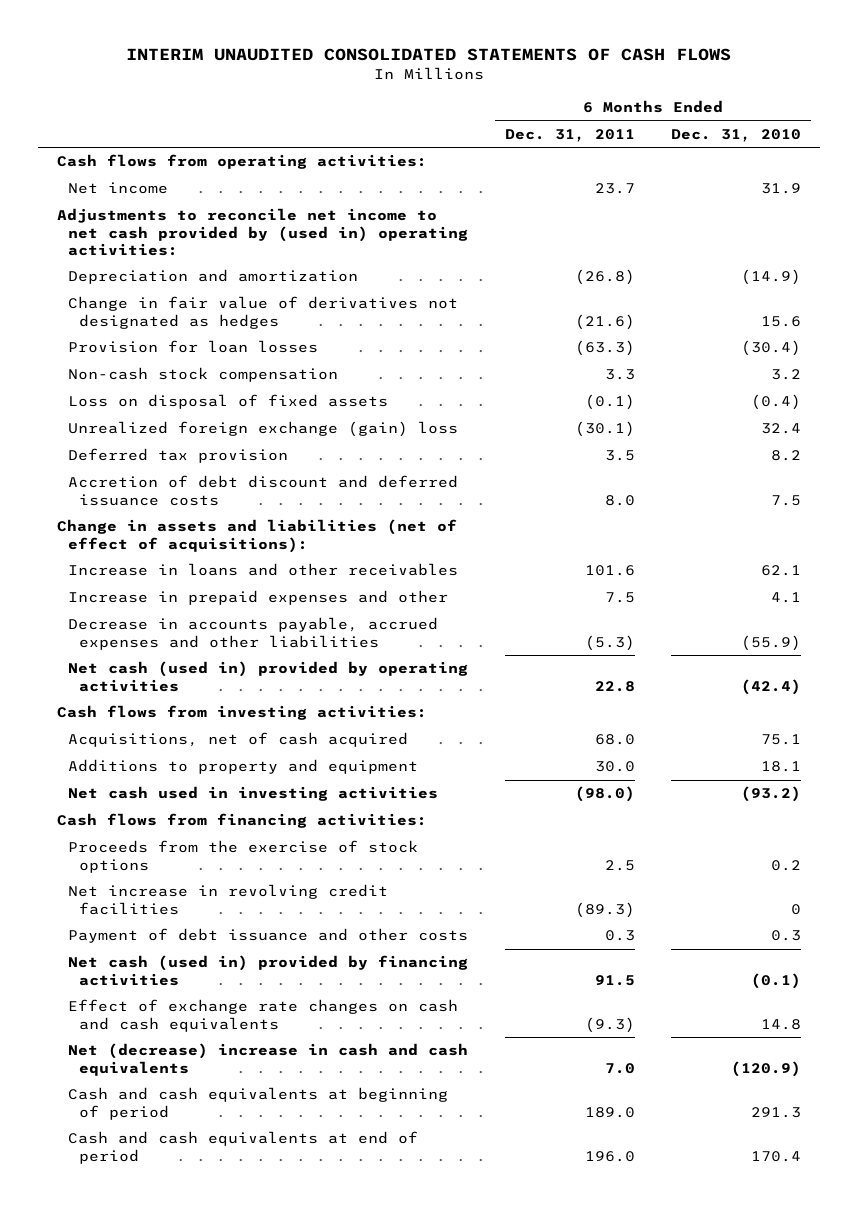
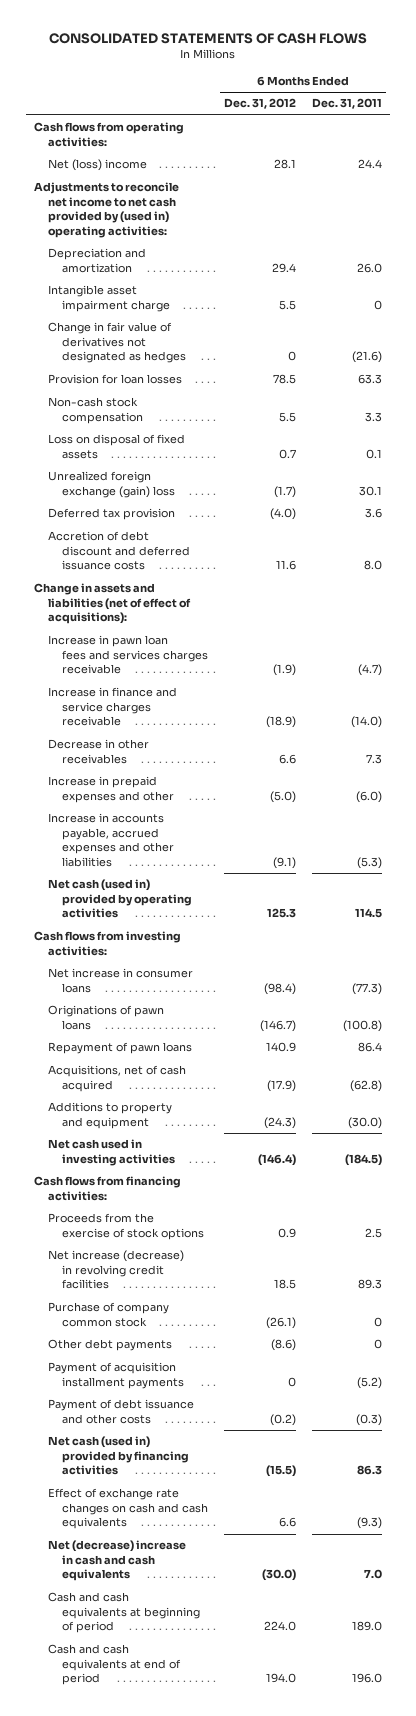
[126,48,732,62] INTERIM UNAUDITED CONSOLIDATED STATEMENTS OF CASH FLOWS -> [49,33,368,45] CONSOLIDATED STATEMENTS OF CASH FLOWS
[671,128,802,142] Dec. 31, 2010 -> none
none -> [224,98,297,110] Dec. 31, 2012
[67,182,168,195] Net income -> [47,159,147,172] Net (loss) income
[594,183,635,195] 23.7 -> [358,159,383,169] 24.4
[574,269,635,286] (26.8) -> [357,262,383,273] 26.0
none -> [47,285,170,312] Intangible asset impairment charge
[574,340,635,357] (63.3) -> [358,374,383,385] 63.3
[584,394,635,411] (0.1) -> [366,448,383,459] 0.1
[574,421,635,438] (30.1) -> [359,485,383,496] 30.1
[604,450,635,462] 3.5 -> [365,508,383,519] 3.6
none -> [47,635,208,675] Increase in pawn loan fees and services charges receivable
none -> [47,687,177,727] Increase in finance and service charges receivable
[67,563,458,577] Increase in loans and other receivables -> [47,739,149,764] Decrease in other receivables
[584,565,635,577] 101.6 -> [366,753,383,764] 7.3
[604,592,635,604] 7.5 -> [356,790,383,803] (6.0)
[67,617,438,650] Decrease in accounts payable, accrued expenses and other liabilities -> [47,813,174,867] Increase in accounts payable, accrued expenses and other liabilities
[594,680,635,692] 22.8 -> [355,908,383,919] 114.5
none -> [47,968,193,993] Net increase in consumer loans
none -> [47,1005,164,1030] Originations of pawn loans
none -> [47,1042,192,1055] Repayment of pawn loans
[594,734,635,746] 68.0 -> [350,1079,383,1092] (62.8)
[594,761,635,773] 30.0 -> [348,1116,383,1129] (30.0)
[574,786,635,803] (98.0) -> [345,1153,383,1166] (184.5)
[67,884,388,915] Net increase in revolving credit facilities -> [47,1250,184,1290] Net increase (decrease) in revolving credit facilities
[574,901,635,918] (89.3) -> [358,1279,383,1290] 89.3
none -> [47,1302,169,1327] Purchase of company common stock
none -> [47,1339,172,1352] Other debt payments
none -> [47,1362,184,1389] Payment of acquisition installment payments
[604,930,635,942] 0.3 -> [356,1413,383,1426] (0.3)
[594,974,635,986] 91.5 -> [357,1465,383,1476] 86.3

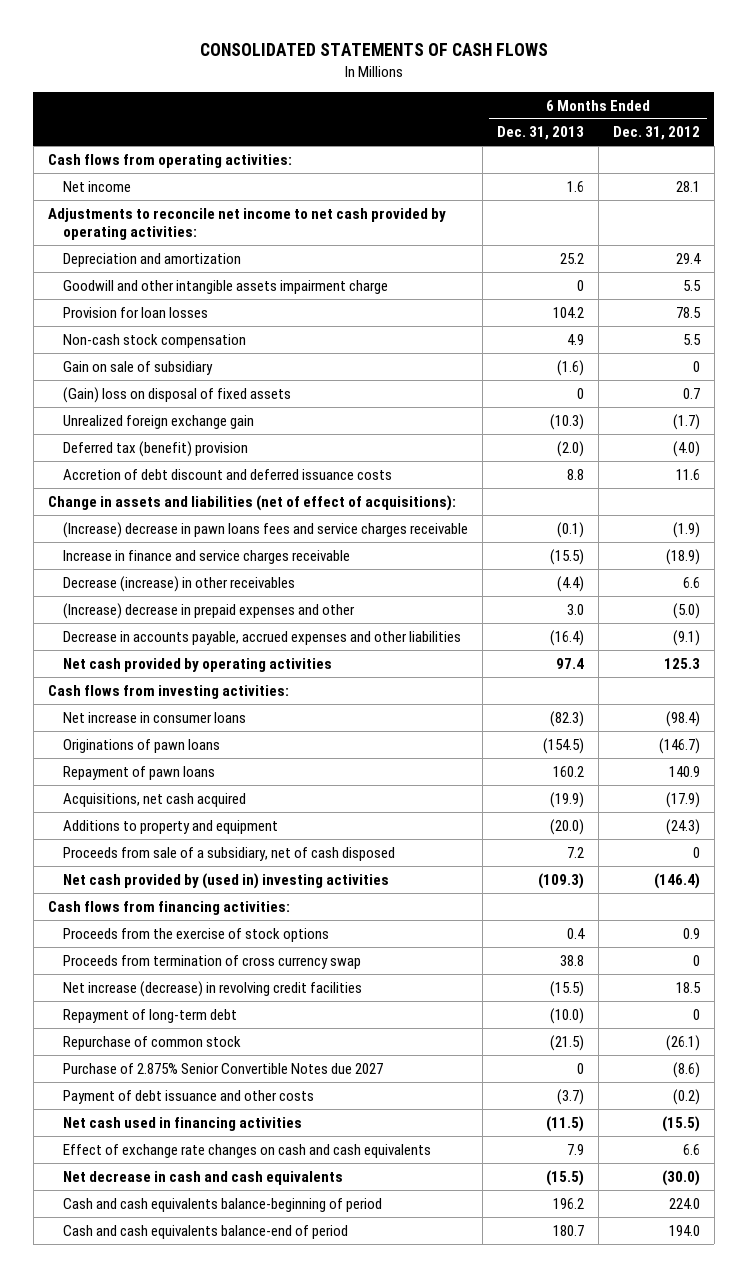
[312,98,383,110] Dec. 31, 2011 -> none
none -> [496,126,584,141] Dec. 31, 2013
[47,159,147,172] Net (loss) income -> [62,180,131,192] Net income
[34,182,180,238] Adjustments to reconcile net income to net cash provided by (used in) operating activities: -> [47,207,446,241] Adjustments to reconcile net income to net cash provided by operating activities:
[47,322,186,364] Change in fair value of derivatives not designated as hedges -> none
[47,285,170,312] Intangible asset impairment charge -> [62,279,388,294] Goodwill and other intangible assets impairment charge
none -> [62,360,213,375] Gain on sale of subsidiary
[47,434,185,459] Loss on disposal of fixed assets -> [62,386,291,403] (Gain) loss on disposal of fixed assets
[47,471,175,498] Unrealized foreign exchange (gain) loss -> [62,414,254,429] Unrealized foreign exchange gain
[47,508,175,521] Deferred tax provision -> [62,440,248,457] Deferred tax (benefit) provision
[47,635,208,675] Increase in pawn loan fees and services charges receivable -> [62,521,468,538] (Increase) decrease in pawn loans fees and service charges receivable
[47,739,149,764] Decrease in other receivables -> [62,575,295,592] Decrease (increase) in other receivables
[47,776,174,803] Increase in prepaid expenses and other -> [62,602,355,619] (Increase) decrease in prepaid expenses and other
[47,813,174,867] Increase in accounts payable, accrued expenses and other liabilities -> [62,630,461,645] Decrease in accounts payable, accrued expenses and other liabilities
[47,879,192,919] Net cash (used in) provided by operating activities -> [62,657,332,672] Net cash provided by operating activities
[47,1065,186,1092] Acquisitions, net of cash acquired -> [62,792,246,807] Acquisitions, net cash acquired
none -> [62,846,395,861] Proceeds from sale of a subsidiary, net of cash disposed
[47,1139,175,1166] Net cash used in investing activities -> [62,872,389,889] Net cash provided by (used in) investing activities
none -> [62,954,361,969] Proceeds from termination of cross currency swap
[47,1339,172,1352] Other debt payments -> none
[47,1362,184,1389] Payment of acquisition installment payments -> none
none -> [62,1008,237,1023] Repayment of long-term debt
[47,1302,169,1327] Purchase of company common stock -> [62,1035,241,1050] Repurchase of common stock
none -> [62,1062,383,1074] Purchase of 2.875% Senior Convertible Notes due 2027
[47,1436,189,1476] Net cash (used in) provided by financing activities -> [62,1116,302,1131] Net cash used in financing activities
[47,1540,186,1582] Net (decrease) increase in cash and cash equivalents -> [62,1170,343,1185] Net decrease in cash and cash equivalents
[47,1592,200,1634] Cash and cash equivalents at beginning of period -> [62,1197,382,1212] Cash and cash equivalents balance-beginning of period
[47,1644,181,1686] Cash and cash equivalents at end of period -> [62,1224,348,1239] Cash and cash equivalents balance-end of period

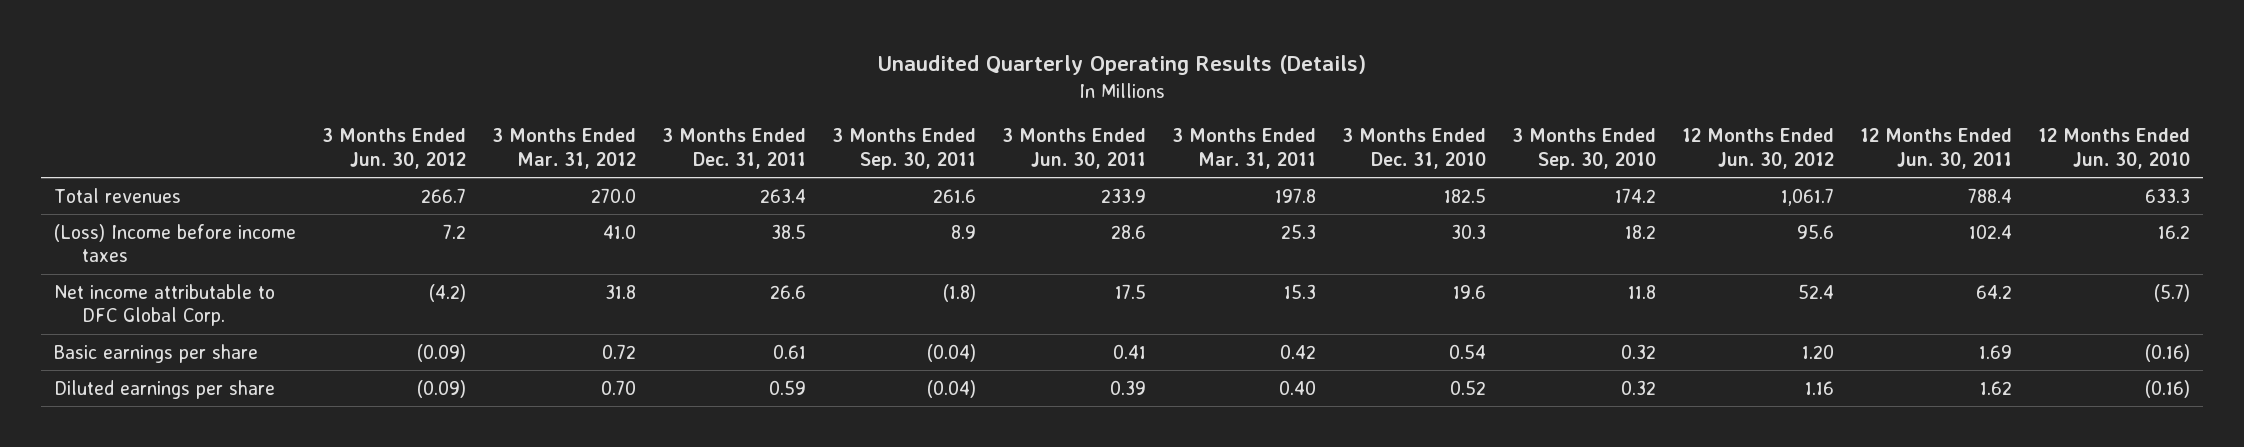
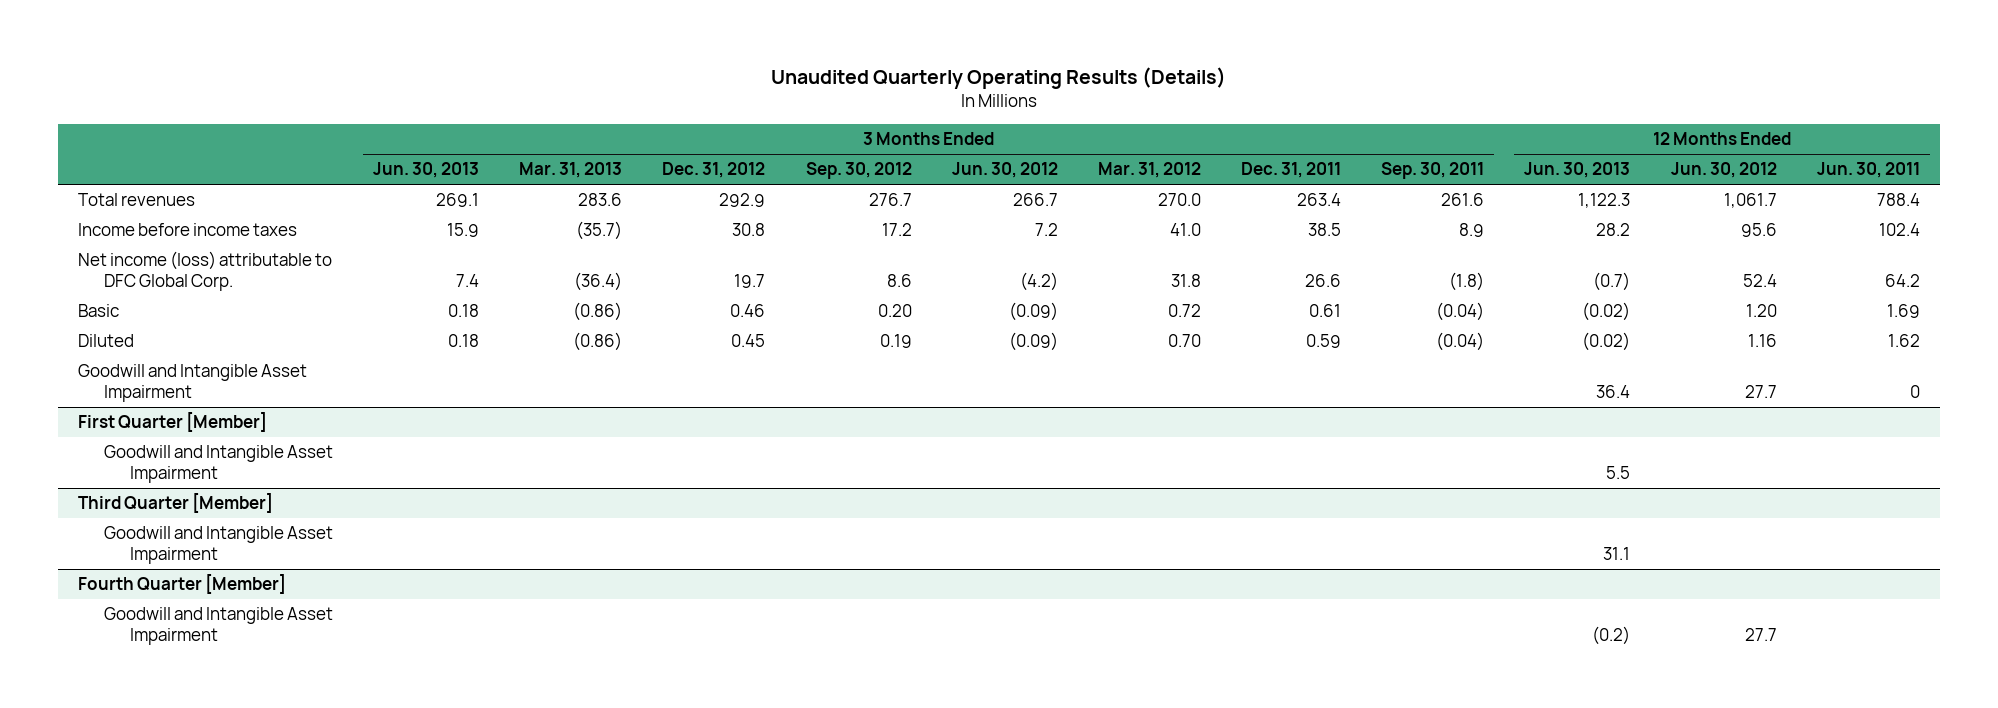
[1002,128,1147,169] 3 Months Ended Jun. 30, 2011 -> none
[1172,128,1317,169] 3 Months Ended Mar. 31, 2011 -> none
[1342,128,1487,169] 3 Months Ended Dec. 31, 2010 -> none
[1512,128,1657,170] 3 Months Ended Sep. 30, 2010 -> none
[2038,128,2191,169] 12 Months Ended Jun. 30, 2010 -> none
none -> [373,162,480,179] Jun. 30, 2013
none -> [519,162,623,179] Mar. 31, 2013
none -> [662,162,766,179] Dec. 31, 2012
none -> [805,162,912,180] Sep. 30, 2012
none -> [1524,162,1631,179] Jun. 30, 2013
[53,223,296,263] (Loss) Income before income taxes -> [77,223,297,237] Income before income taxes
[53,283,275,327] Net income attributable to DFC Global Corp. -> [77,251,332,291] Net income (loss) attributable to DFC Global Corp.
[53,343,258,363] Basic earnings per share -> [77,304,119,318] Basic
[53,379,275,399] Diluted earnings per share -> [77,334,134,348] Diluted
none -> [77,364,307,402] Goodwill and Intangible Asset Impairment
none -> [77,412,267,433] First Quarter [Member]
none -> [103,445,333,483] Goodwill and Intangible Asset Impairment
none -> [77,493,273,514] Third Quarter [Member]
none -> [103,526,333,564] Goodwill and Intangible Asset Impairment
none -> [77,574,286,595] Fourth Quarter [Member]
none -> [103,607,333,645] Goodwill and Intangible Asset Impairment

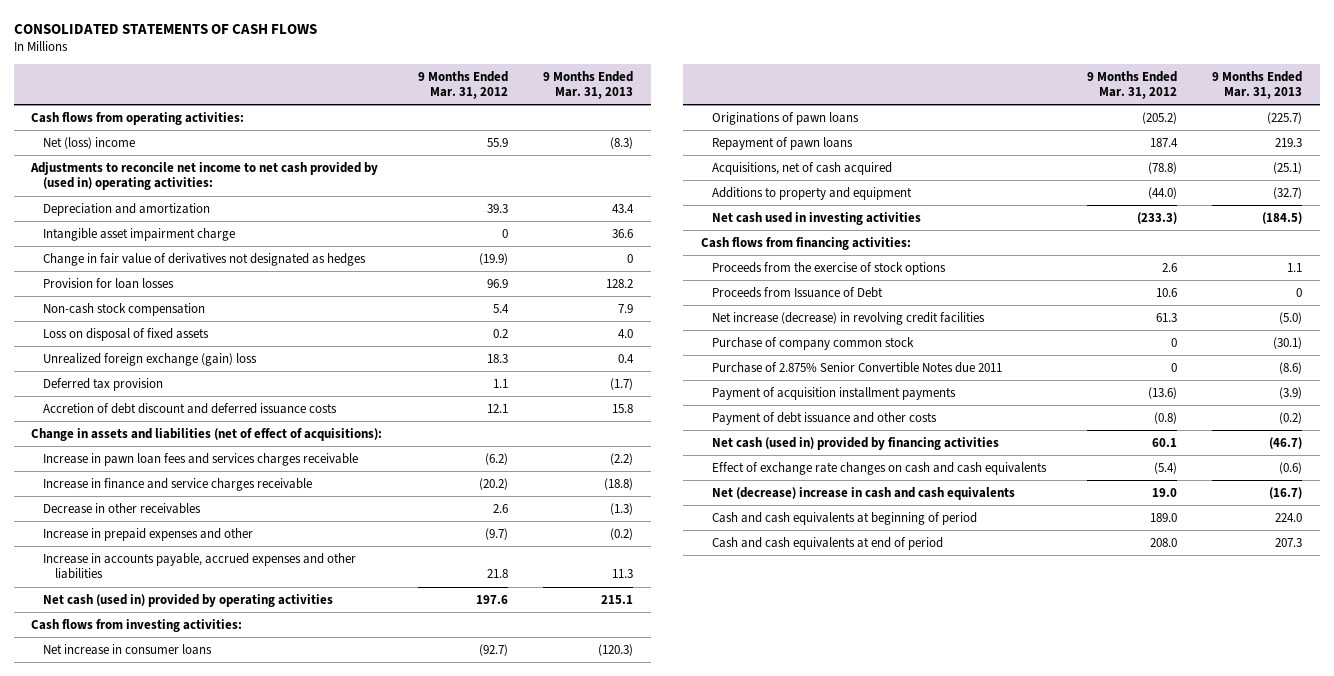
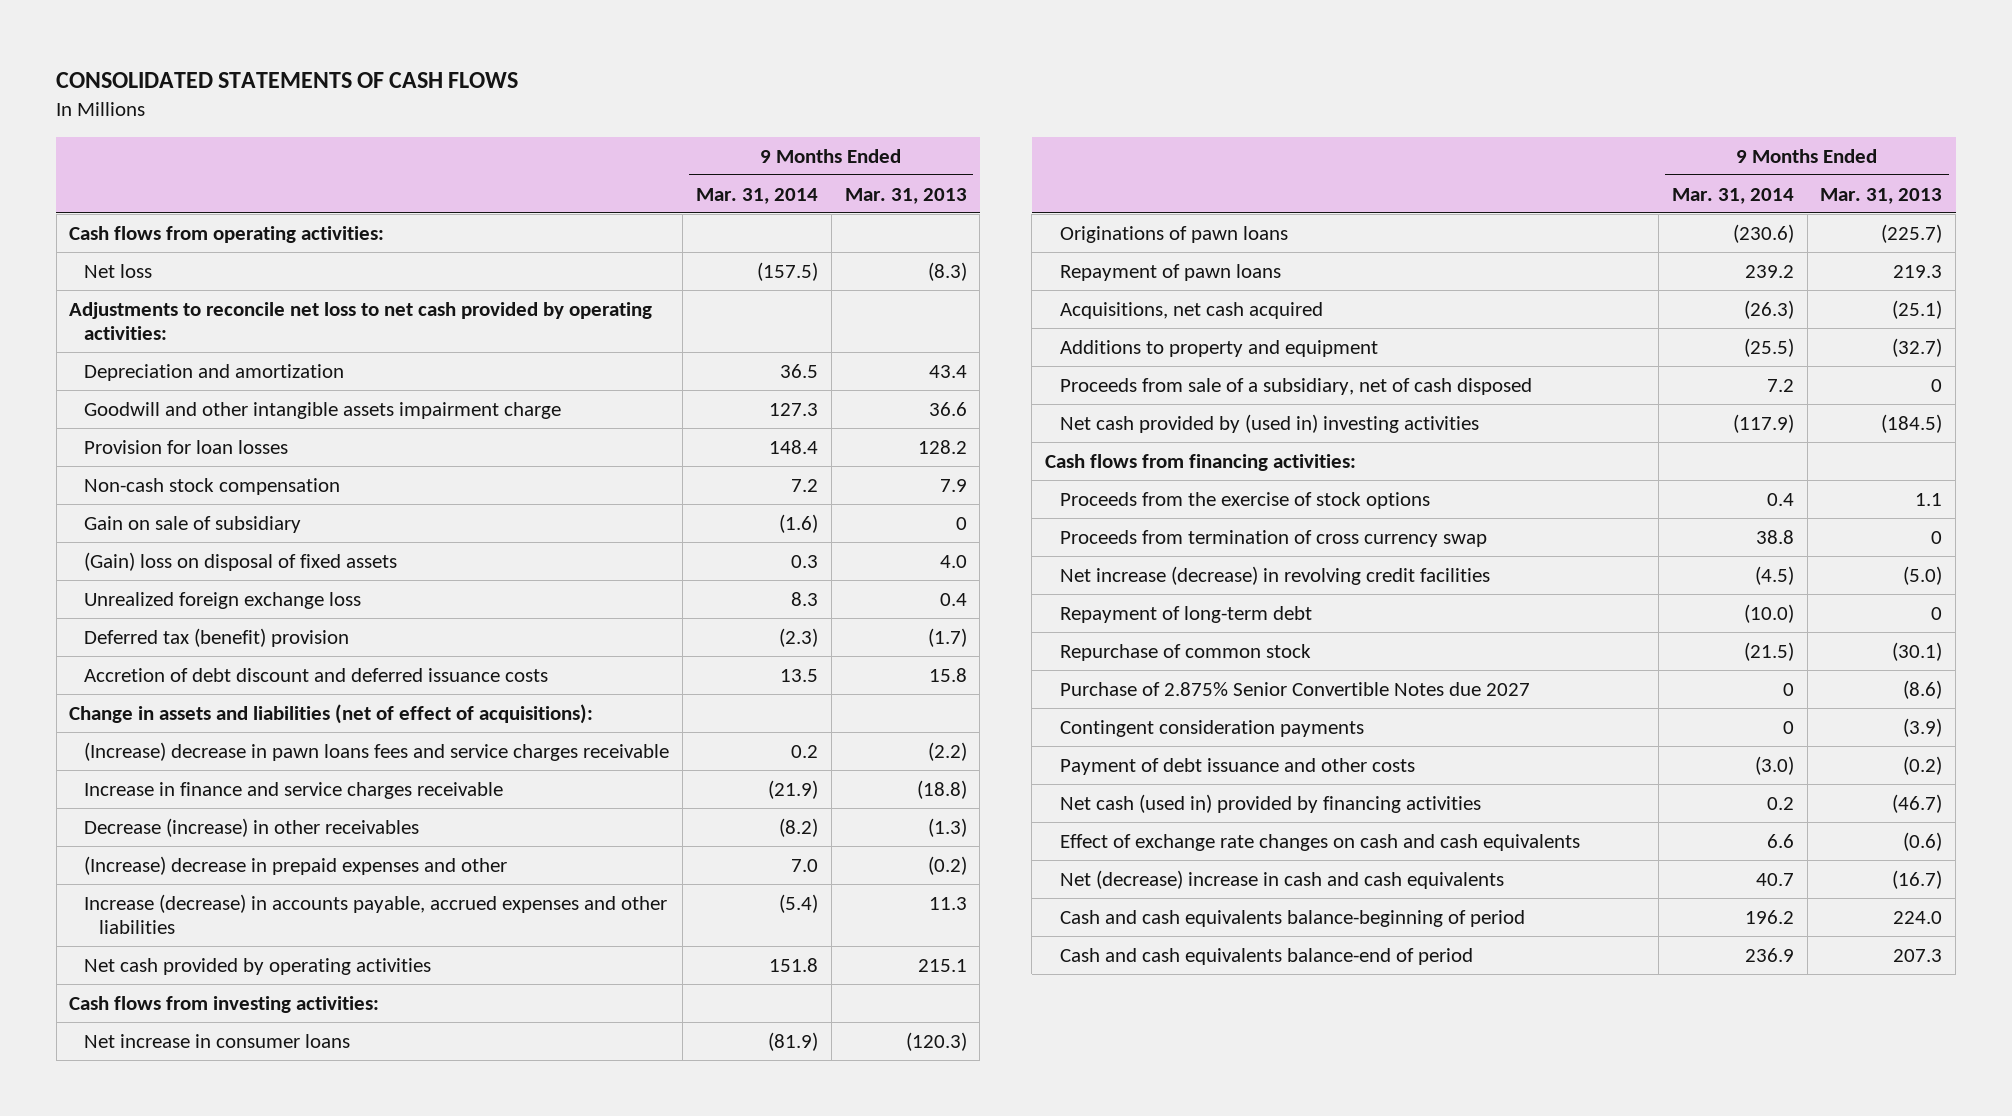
[417,70,508,100] 9 Months Ended Mar. 31, 2012 -> none
none -> [696,187,819,204] Mar. 31, 2014
[43,136,136,149] Net (loss) income -> [84,263,153,278] Net loss
[30,161,379,191] Adjustments to reconcile net income to net cash provided by (used in) operating activities: -> [69,301,653,341] Adjustments to reconcile net loss to net cash provided by operating activities:
[43,252,367,266] Change in fair value of derivatives not designated as hedges -> none
[43,227,236,241] Intangible asset impairment charge -> [84,401,562,419] Goodwill and other intangible assets impairment charge
none -> [84,515,302,533] Gain on sale of subsidiary
[43,327,210,341] Loss on disposal of fixed assets -> [84,551,398,571] (Gain) loss on disposal of fixed assets
[43,352,258,366] Unrealized foreign exchange (gain) loss -> [84,591,362,609] Unrealized foreign exchange loss
[43,377,164,391] Deferred tax provision -> [84,627,350,647] Deferred tax (benefit) provision
[43,452,359,466] Increase in pawn loan fees and services charges receivable -> [84,741,670,761] (Increase) decrease in pawn loans fees and service charges receivable
[43,502,202,514] Decrease in other receivables -> [84,817,420,837] Decrease (increase) in other receivables
[43,527,254,541] Increase in prepaid expenses and other -> [84,855,508,875] (Increase) decrease in prepaid expenses and other
[43,552,357,580] Increase in accounts payable, accrued expenses and other liabilities -> [84,893,668,935] Increase (decrease) in accounts payable, accrued expenses and other liabilities
[43,593,334,607] Net cash (used in) provided by operating activities -> [84,957,432,975] Net cash provided by operating activities
[712,161,893,175] Acquisitions, net of cash acquired -> [1060,301,1324,319] Acquisitions, net cash acquired
none -> [1060,377,1533,395] Proceeds from sale of a subsidiary, net of cash disposed
[712,211,922,225] Net cash used in investing activities -> [1060,413,1480,433] Net cash provided by (used in) investing activities
[712,286,884,298] Proceeds from Issuance of Debt -> none
none -> [1060,529,1488,547] Proceeds from termination of cross currency swap
none -> [1060,605,1313,623] Repayment of long-term debt
[712,336,915,350] Purchase of company common stock -> [1060,643,1312,661] Repurchase of common stock
[712,361,1003,373] Purchase of 2.875% Senior Convertible Notes due 2011 -> [1060,681,1531,696] Purchase of 2.875% Senior Convertible Notes due 2027
[712,386,957,400] Payment of acquisition installment payments -> [1060,719,1365,737] Contingent consideration payments
[712,511,978,525] Cash and cash equivalents at beginning of period -> [1060,909,1526,927] Cash and cash equivalents balance-beginning of period
[712,536,944,550] Cash and cash equivalents at end of period -> [1060,947,1474,965] Cash and cash equivalents balance-end of period

